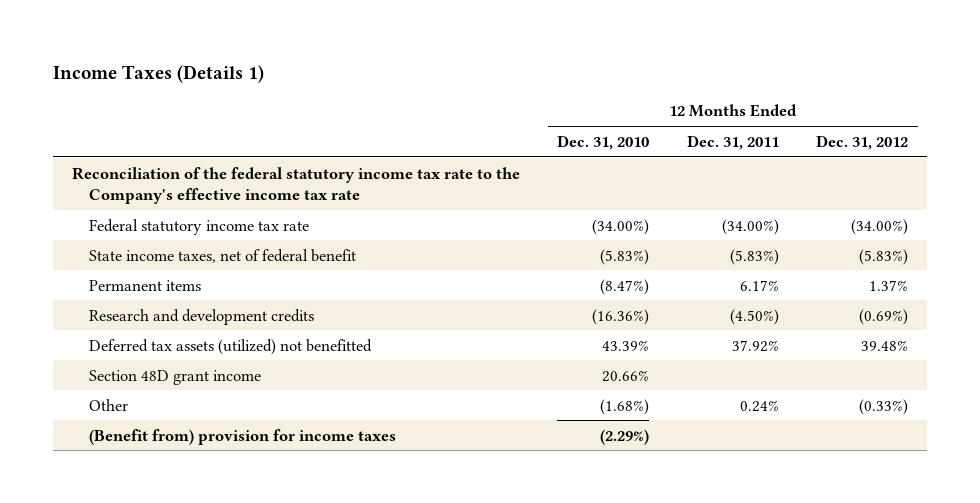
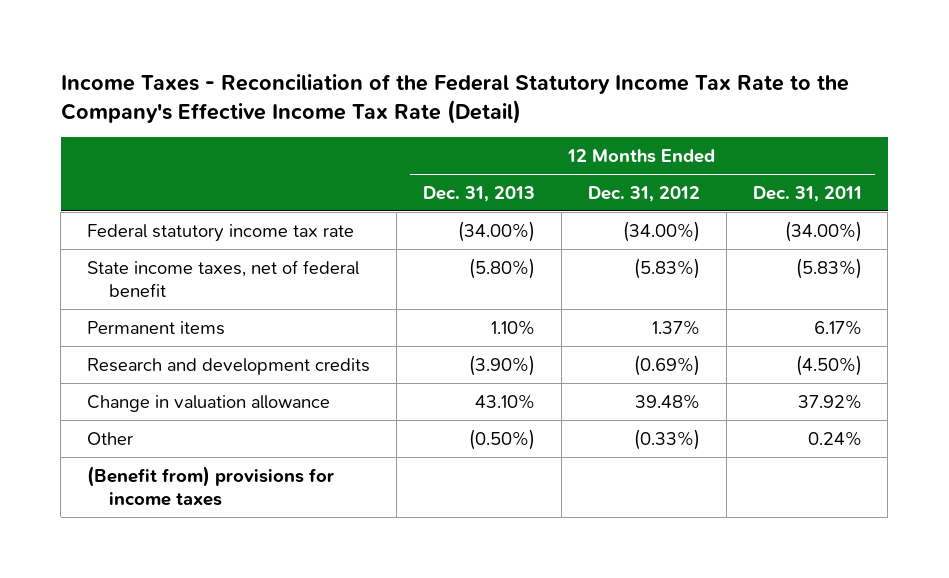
[53,65,265,84] Income Taxes (Details 1) -> [60,73,849,124] Income Taxes - Reconciliation of the Federal Statutory Income Tax Rate to the Company's Effective Income Tax Rate (Detail)
[557,134,650,150] Dec. 31, 2010 -> none
none -> [422,185,535,202] Dec. 31, 2013
[71,166,520,205] Reconciliation of the federal statutory income tax rate to the Company's effective income tax rate -> none
[89,369,262,385] Section 48D grant income -> none
[89,338,373,355] Deferred tax assets (utilized) not benefitted -> [87,394,331,412] Change in valuation allowance
[89,428,397,445] (Benefit from) provision for income taxes -> [87,465,335,506] (Benefit from) provisions for income taxes

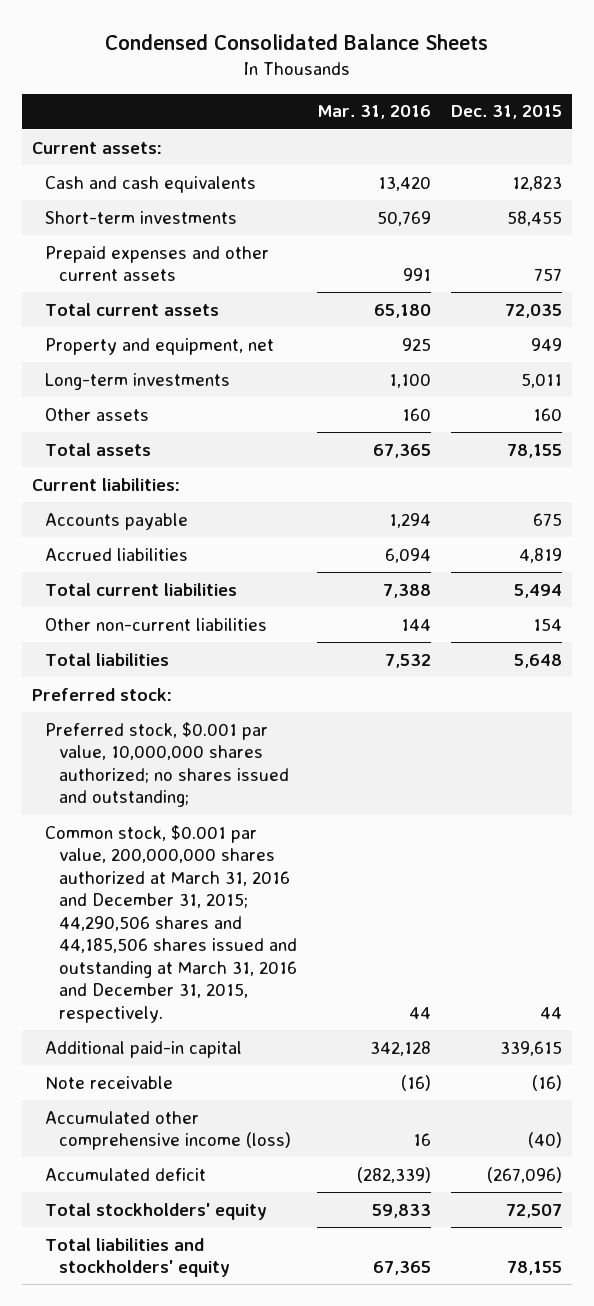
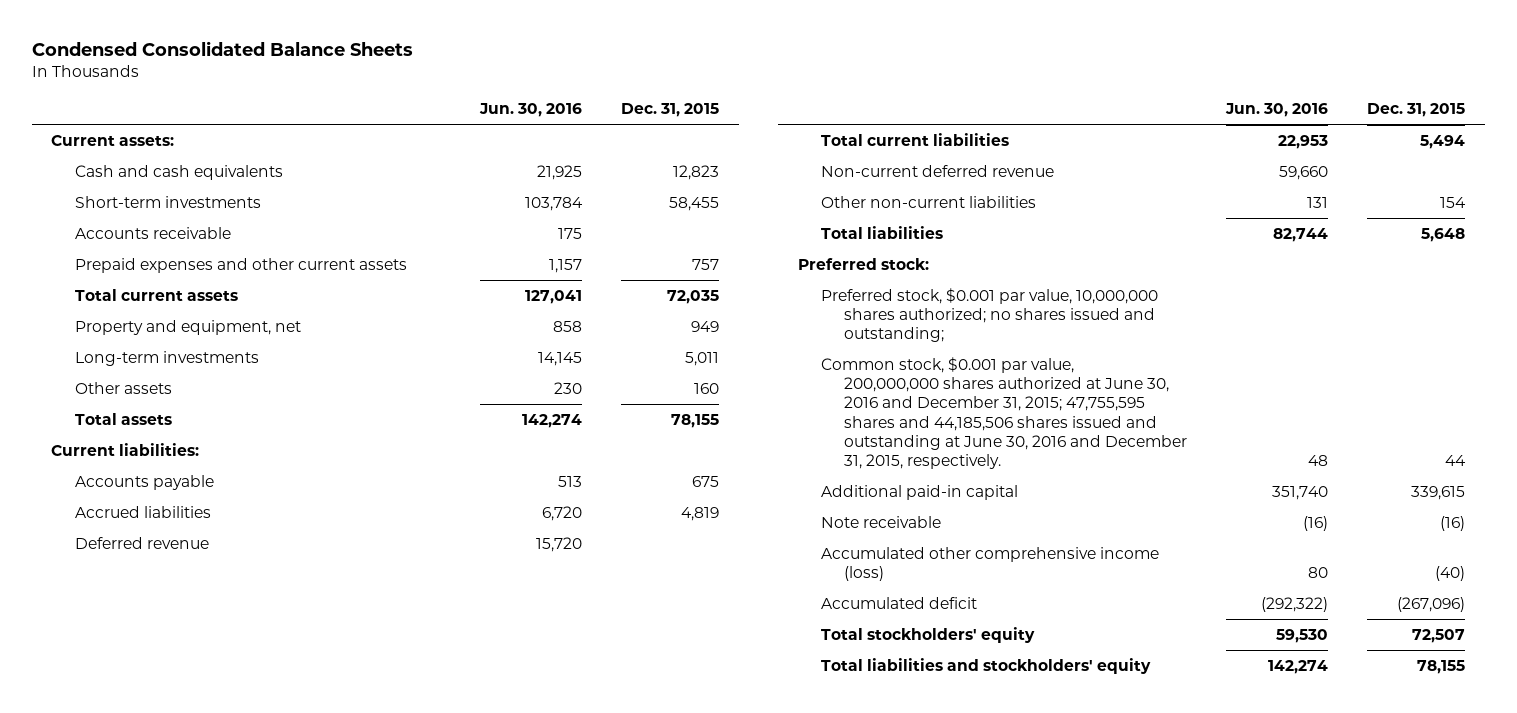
[316,105,431,120] Mar. 31, 2016 -> none
none -> [479,103,583,118] Jun. 30, 2016
none -> [74,227,231,240] Accounts receivable
none -> [74,537,209,550] Deferred revenue
none -> [820,165,1054,178] Non-current deferred revenue
[45,824,297,1023] Common stock, $0.001 par value, 200,000,000 shares authorized at March 31, 2016 and December 31, 2015; 44,290,506 shares and 44,185,506 shares issued and outstanding at March 31, 2016 and December 31, 2015, respectively. -> [820,357,1188,469] Common stock, $0.001 par value, 200,000,000 shares authorized at June 30, 2016 and December 31, 2015; 47,755,595 shares and 44,185,506 shares issued and outstanding at June 30, 2016 and December 31, 2015, respectively.

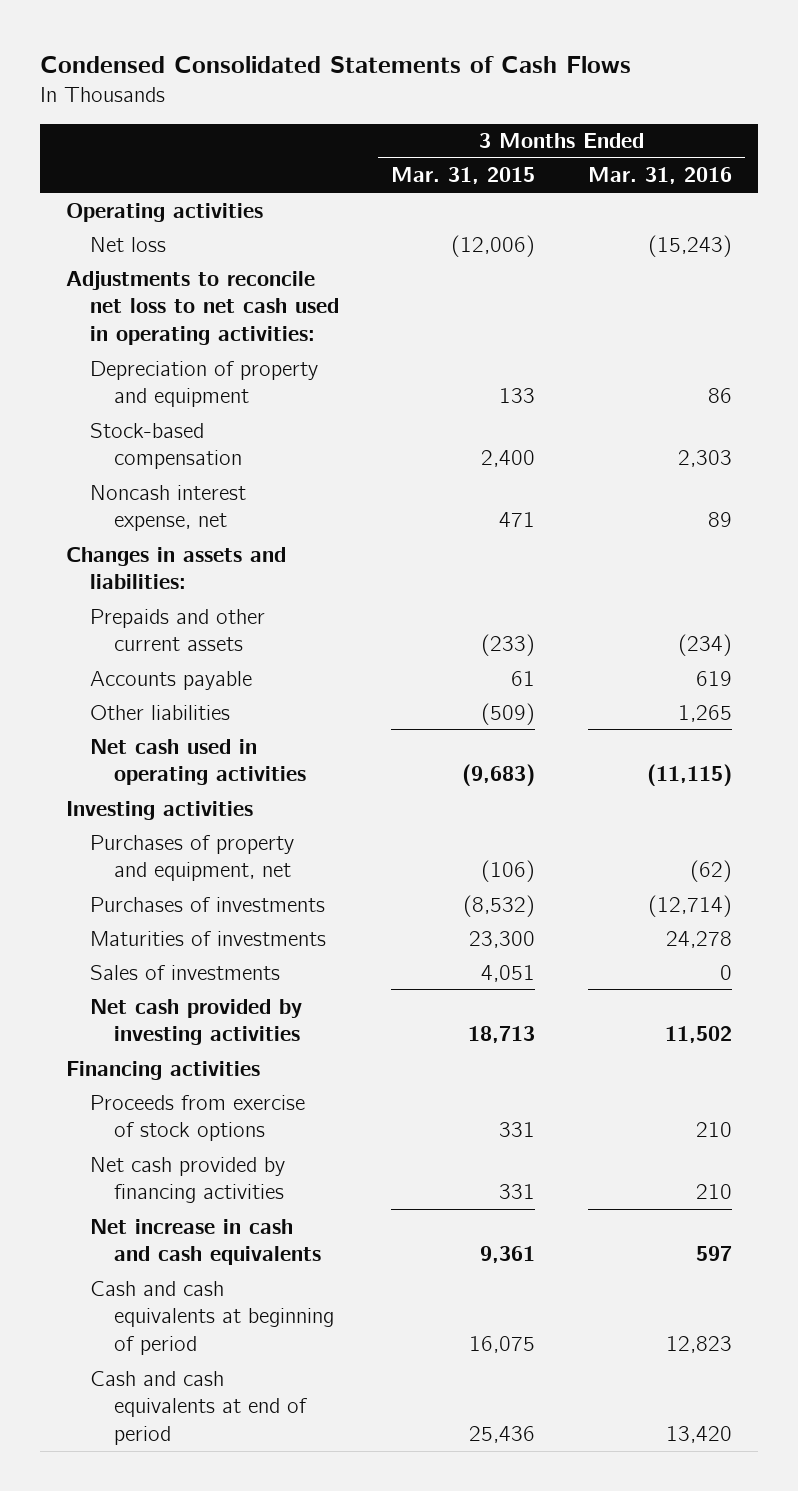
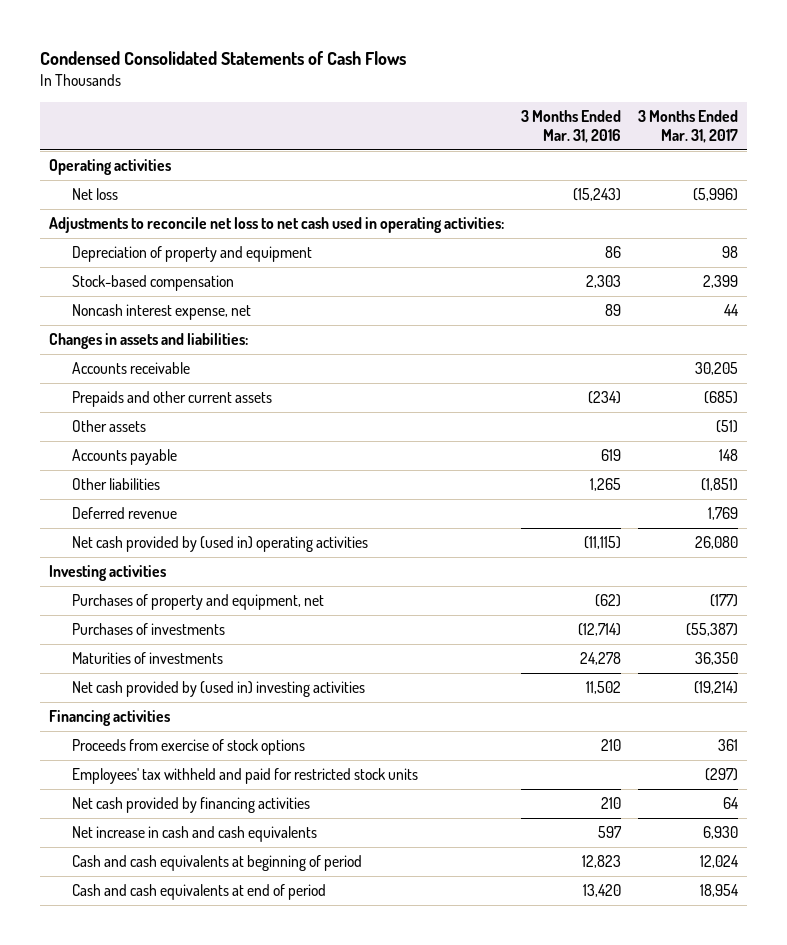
[391,167,536,185] Mar. 31, 2015 -> none
none -> [638,109,739,144] 3 Months Ended Mar. 31, 2017
none -> [71,362,190,375] Accounts receivable
none -> [71,420,146,433] Other assets
none -> [71,507,177,520] Deferred revenue
[89,738,307,786] Net cash used in operating activities -> [71,536,368,553] Net cash provided by (used in) operating activities
[89,964,280,980] Sales of investments -> none
[89,998,302,1046] Net cash provided by investing activities -> [71,681,365,698] Net cash provided by (used in) investing activities
none -> [71,768,418,785] Employees' tax withheld and paid for restricted stock units

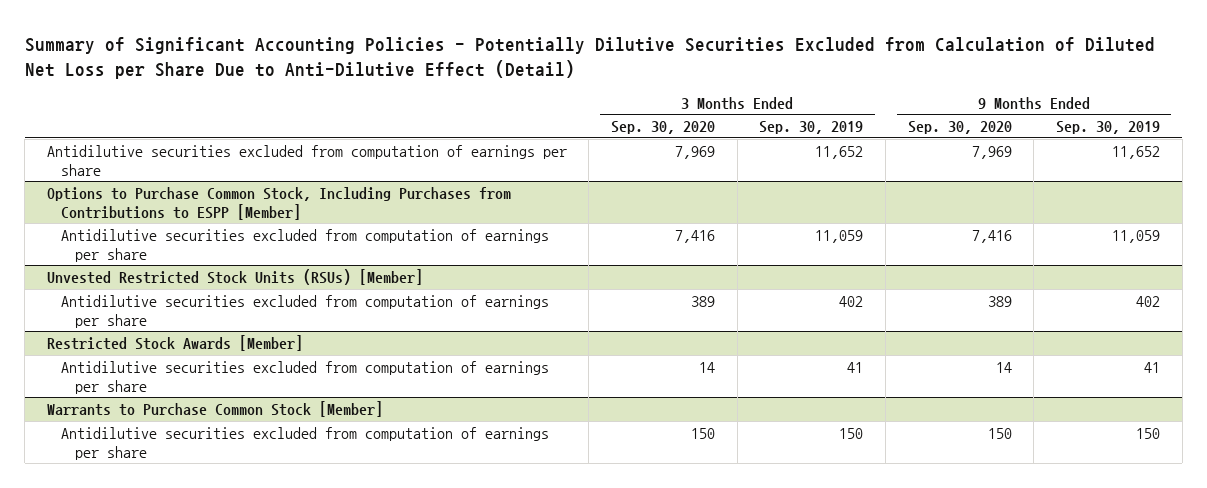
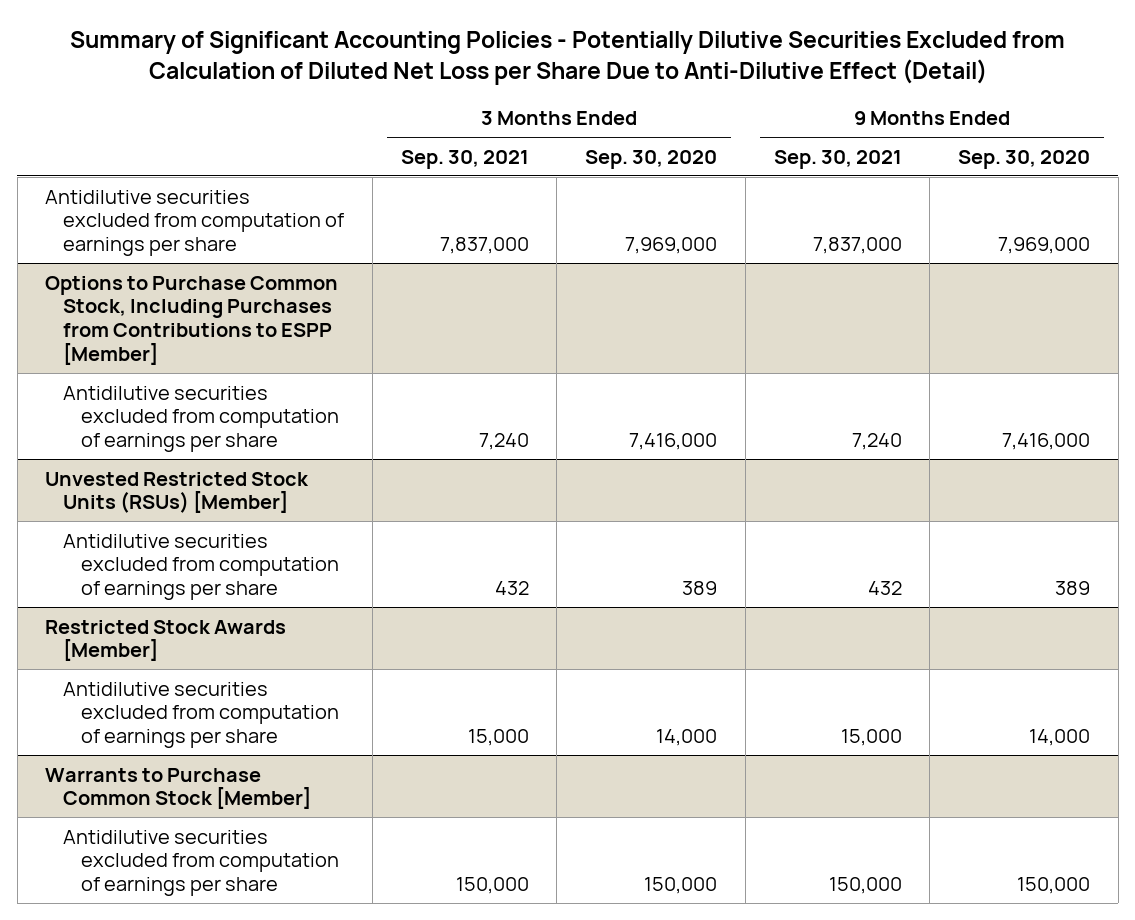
[759,121,864,135] Sep. 30, 2019 -> none
[1056,121,1161,135] Sep. 30, 2019 -> none
none -> [400,149,529,169] Sep. 30, 2021
none -> [773,149,902,169] Sep. 30, 2021
[675,145,716,159] 7,969 -> [625,237,718,255] 7,969,000
[971,145,1012,159] 7,969 -> [998,237,1091,255] 7,969,000
[675,229,716,243] 7,416 -> [629,433,718,451] 7,416,000
[971,229,1012,243] 7,416 -> [1002,433,1091,451] 7,416,000
[699,361,716,373] 14 -> [656,729,718,747] 14,000
[995,361,1012,373] 14 -> [1029,729,1091,747] 14,000
[691,427,716,439] 150 -> [644,877,718,895] 150,000
[987,427,1012,439] 150 -> [1017,877,1091,895] 150,000

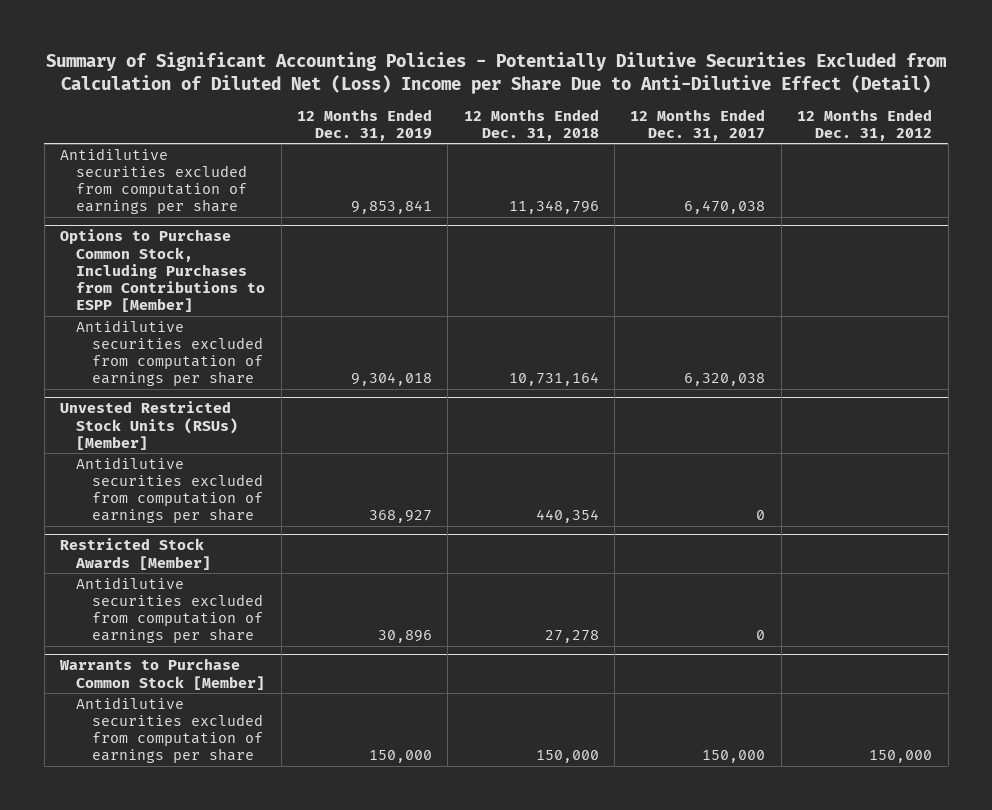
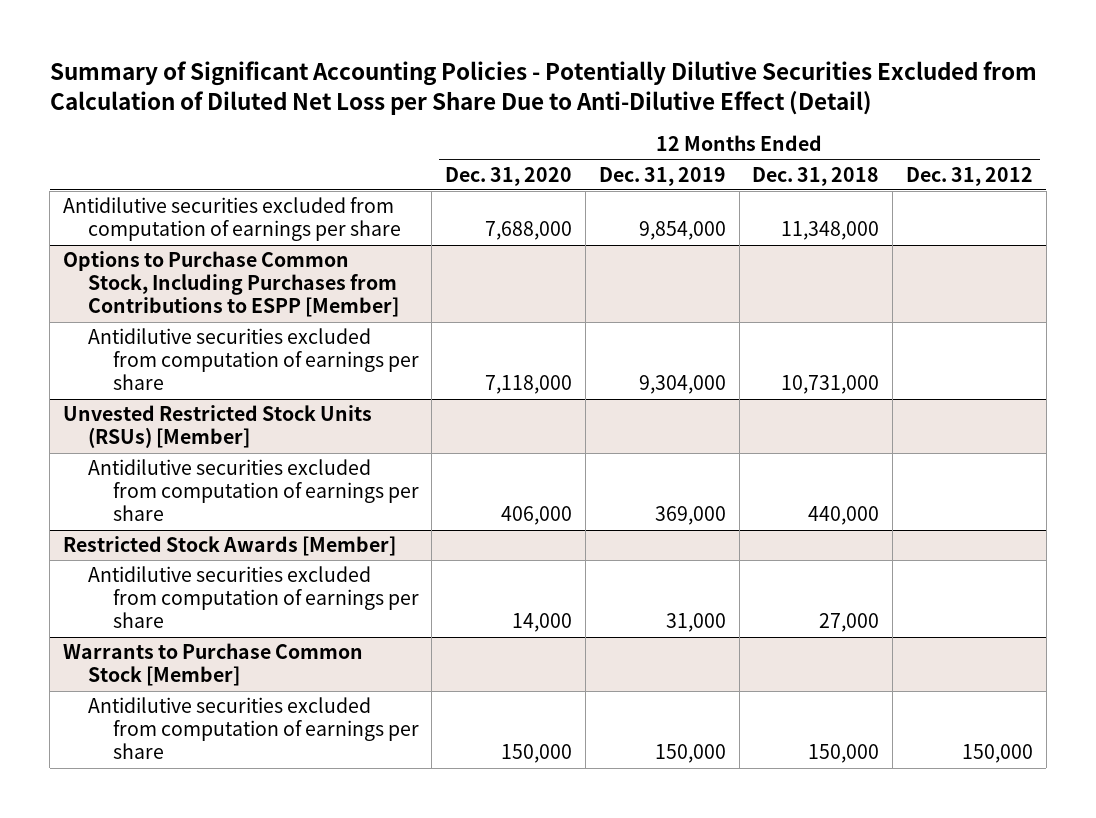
[46,52,947,95] Summary of Significant Accounting Policies - Potentially Dilutive Securities Excluded from Calculation of Diluted Net (Loss) Income per Share Due to Anti-Dilutive Effect (Detail) -> [49,60,1037,115] Summary of Significant Accounting Policies - Potentially Dilutive Securities Excluded from Calculation of Diluted Net Loss per Share Due to Anti-Dilutive Effect (Detail)
[630,108,766,141] 12 Months Ended Dec. 31, 2017 -> none
none -> [445,166,573,186] Dec. 31, 2020
[350,200,432,215] 9,853,841 -> [638,221,726,241] 9,854,000
[508,200,599,215] 11,348,796 -> [781,221,880,241] 11,348,000
[350,372,432,387] 9,304,018 -> [638,375,726,395] 9,304,000
[508,372,599,387] 10,731,164 -> [781,375,880,395] 10,731,000
[368,510,432,524] 368,927 -> [654,506,726,526] 369,000
[535,509,599,524] 440,354 -> [808,506,880,526] 440,000
[377,630,432,644] 30,896 -> [665,613,726,633] 31,000
[544,630,599,644] 27,278 -> [819,613,880,633] 27,000

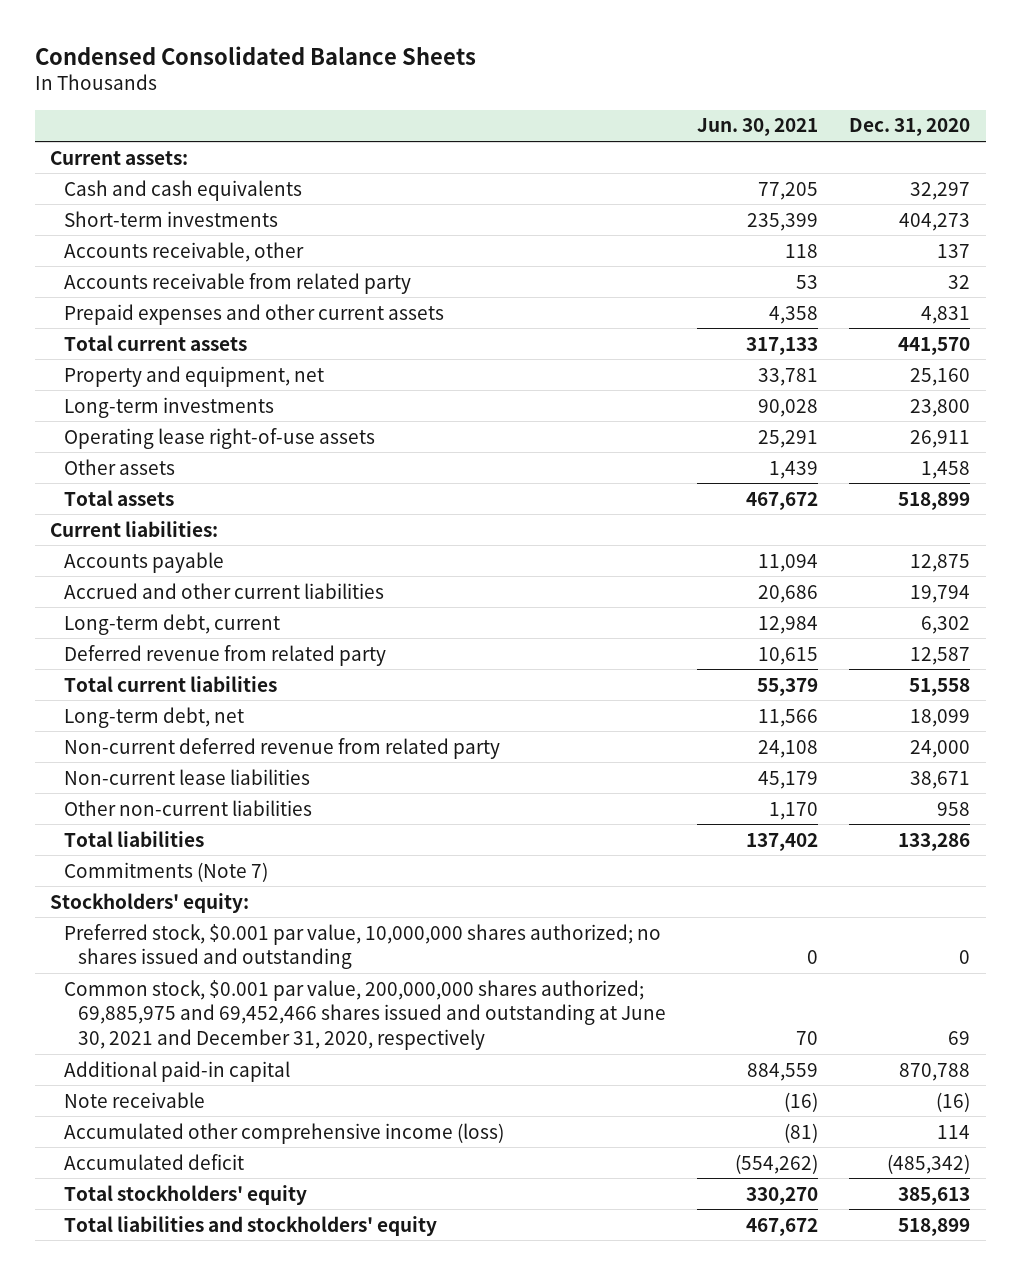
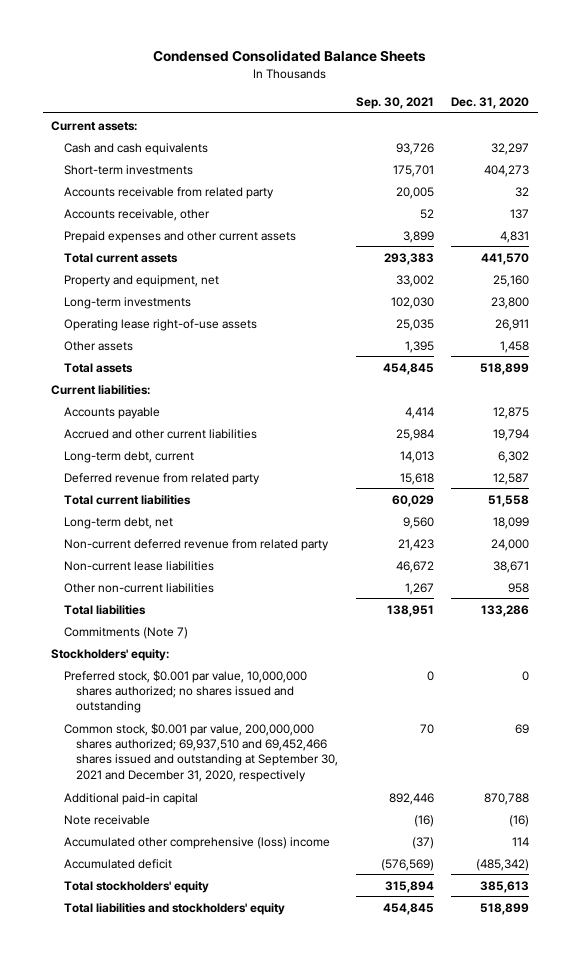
[697,118,819,137] Jun. 30, 2021 -> none
none -> [355,96,434,109] Sep. 30, 2021
[64,241,305,262] Accounts receivable, other -> [63,208,210,221] Accounts receivable, other
[64,979,667,1050] Common stock, $0.001 par value, 200,000,000 shares authorized; 69,885,975 and 69,452,466 shares issued and outstanding at June 30, 2021 and December 31, 2020, respectively -> [63,722,339,782] Common stock, $0.001 par value, 200,000,000 shares authorized; 69,937,510 and 69,452,466 shares issued and outstanding at September 30, 2021 and December 31, 2020, respectively
[64,1122,505,1144] Accumulated other comprehensive income (loss) -> [63,836,330,849] Accumulated other comprehensive (loss) income

